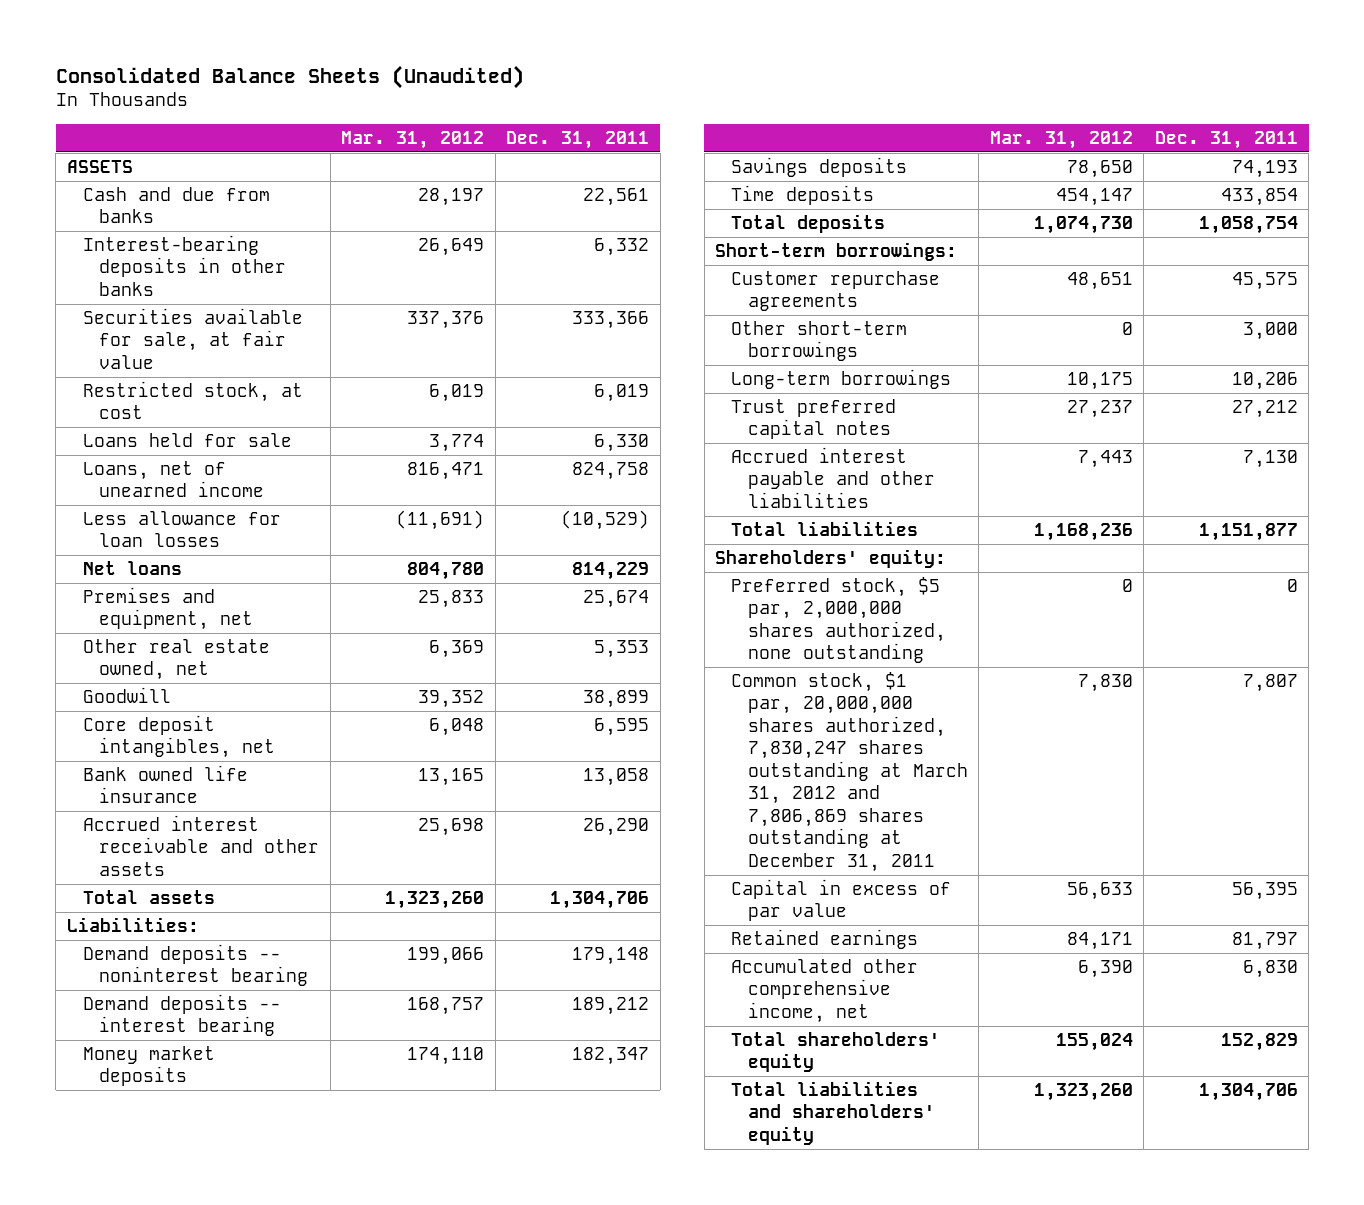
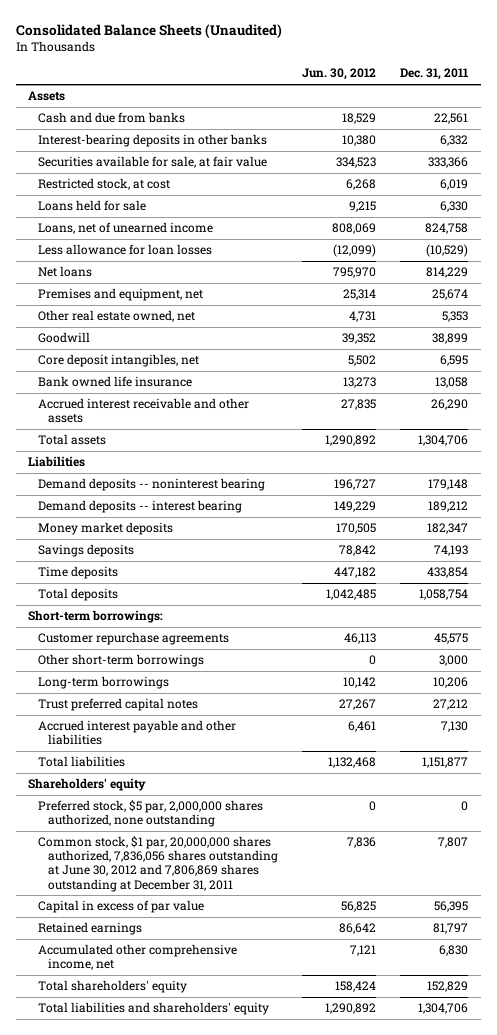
[341,130,485,149] Mar. 31, 2012 -> none
none -> [302,68,377,81] Jun. 30, 2012
[66,160,133,174] ASSETS -> [28,91,66,102] Assets
[66,917,199,933] Liabilities: -> [28,456,86,468] Liabilities
[715,549,947,569] Shareholders' equity: -> [28,778,147,792] Shareholders' equity
[731,672,968,872] Common stock, $1 par, 20,000,000 shares authorized, 7,830,247 shares outstanding at March 31, 2012 and 7,806,869 shares outstanding at December 31, 2011 -> [38,836,278,892] Common stock, $1 par, 20,000,000 shares authorized, 7,836,056 shares outstanding at June 30, 2012 and 7,806,869 shares outstanding at December 31, 2011

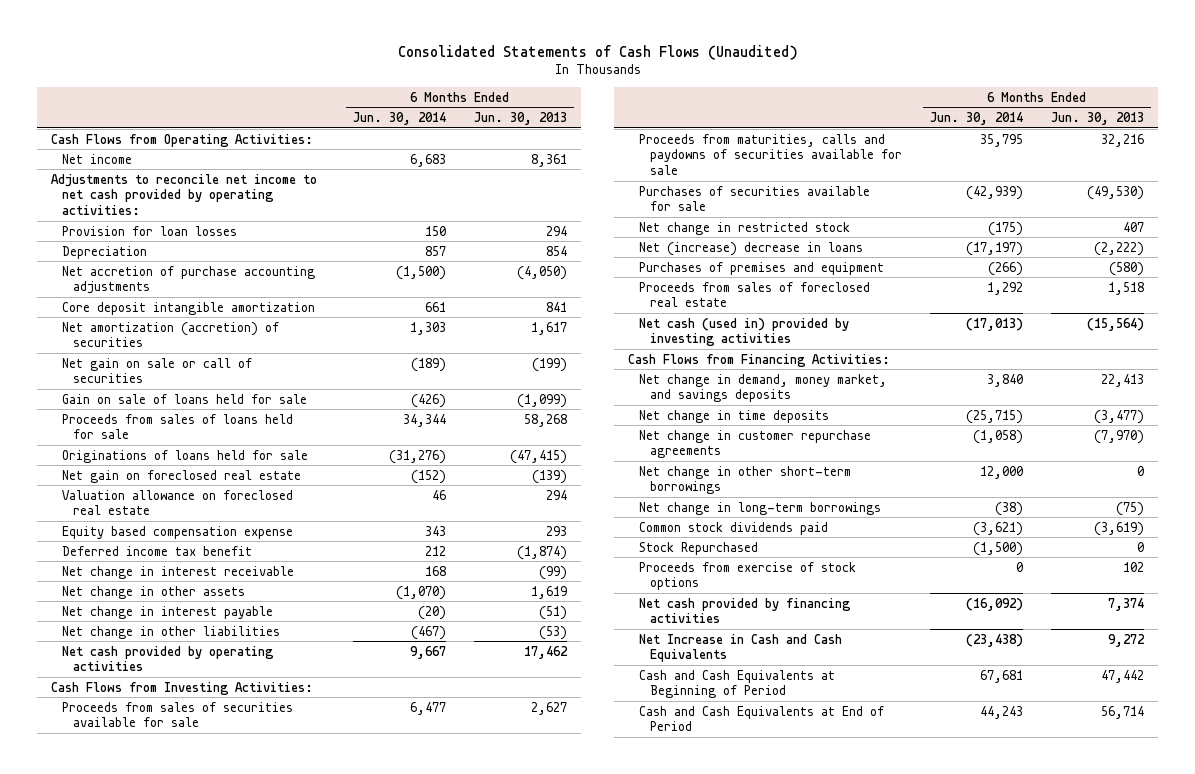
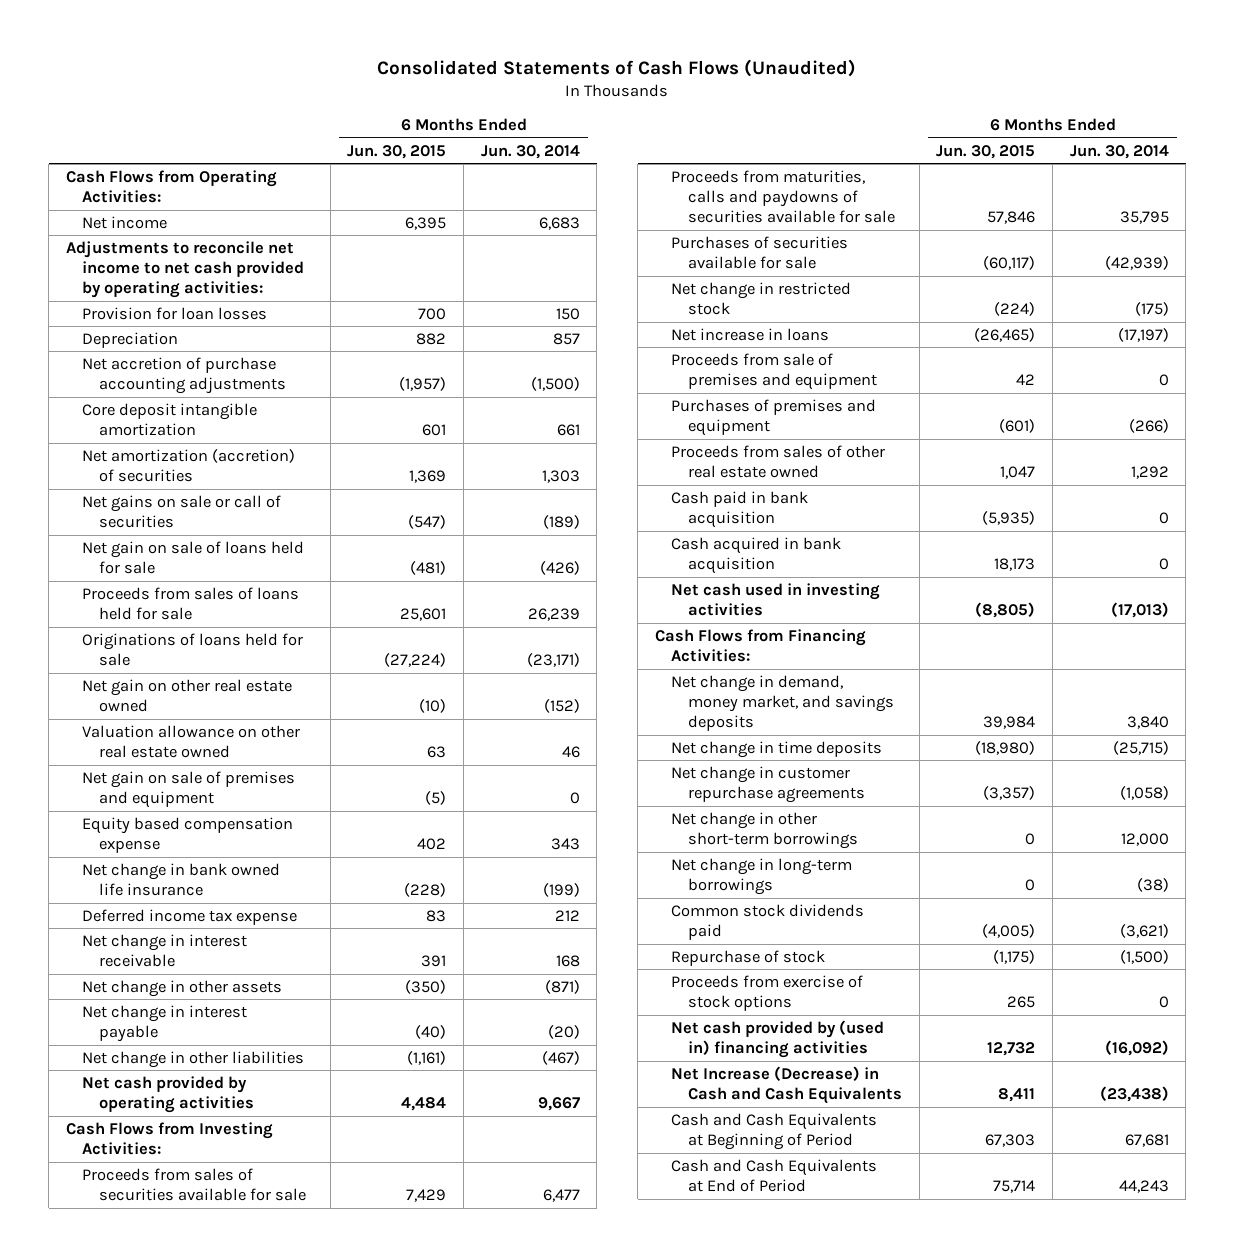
[474,112,568,126] Jun. 30, 2013 -> none
none -> [347,144,447,159] Jun. 30, 2015
[62,357,253,384] Net gain on sale or call of securities -> [82,494,282,529] Net gains on sale or call of securities
[62,393,308,404] Gain on sale of loans held for sale -> [82,540,305,575] Net gain on sale of loans held for sale
[403,413,447,427] 34,344 -> [527,608,580,622] 26,239
[389,449,447,464] (31,276) -> [526,653,580,668] (23,171)
[62,469,302,483] Net gain on foreclosed real estate -> [82,678,293,713] Net gain on other real estate owned
[62,489,294,516] Valuation allowance on foreclosed real estate -> [82,724,301,759] Valuation allowance on other real estate owned
none -> [82,770,296,809] Net gain on sale of premises and equipment
none -> [82,862,281,897] Net change in bank owned life insurance
[62,545,253,556] Deferred income tax benefit -> [82,908,298,925] Deferred income tax expense
[396,585,447,600] (1,070) -> [544,979,580,994] (871)
[638,241,863,256] Net (increase) decrease in loans -> [671,327,830,341] Net increase in loans
none -> [671,352,878,391] Proceeds from sale of premises and equipment
[638,281,870,308] Proceeds from sales of foreclosed real estate -> [671,444,886,479] Proceeds from sales of other real estate owned
none -> [671,490,809,529] Cash paid in bank acquisition
none -> [671,536,842,575] Cash acquired in bank acquisition
[638,317,849,347] Net cash (used in) provided by investing activities -> [671,582,881,617] Net cash used in investing activities
[638,541,758,555] Stock Repurchased -> [671,949,826,966] Repurchase of stock
[638,597,851,624] Net cash provided by financing activities -> [671,1019,885,1059] Net cash provided by (used in) financing activities
[638,633,842,663] Net Increase in Cash and Cash Equivalents -> [671,1065,903,1105] Net Increase (Decrease) in Cash and Cash Equivalents

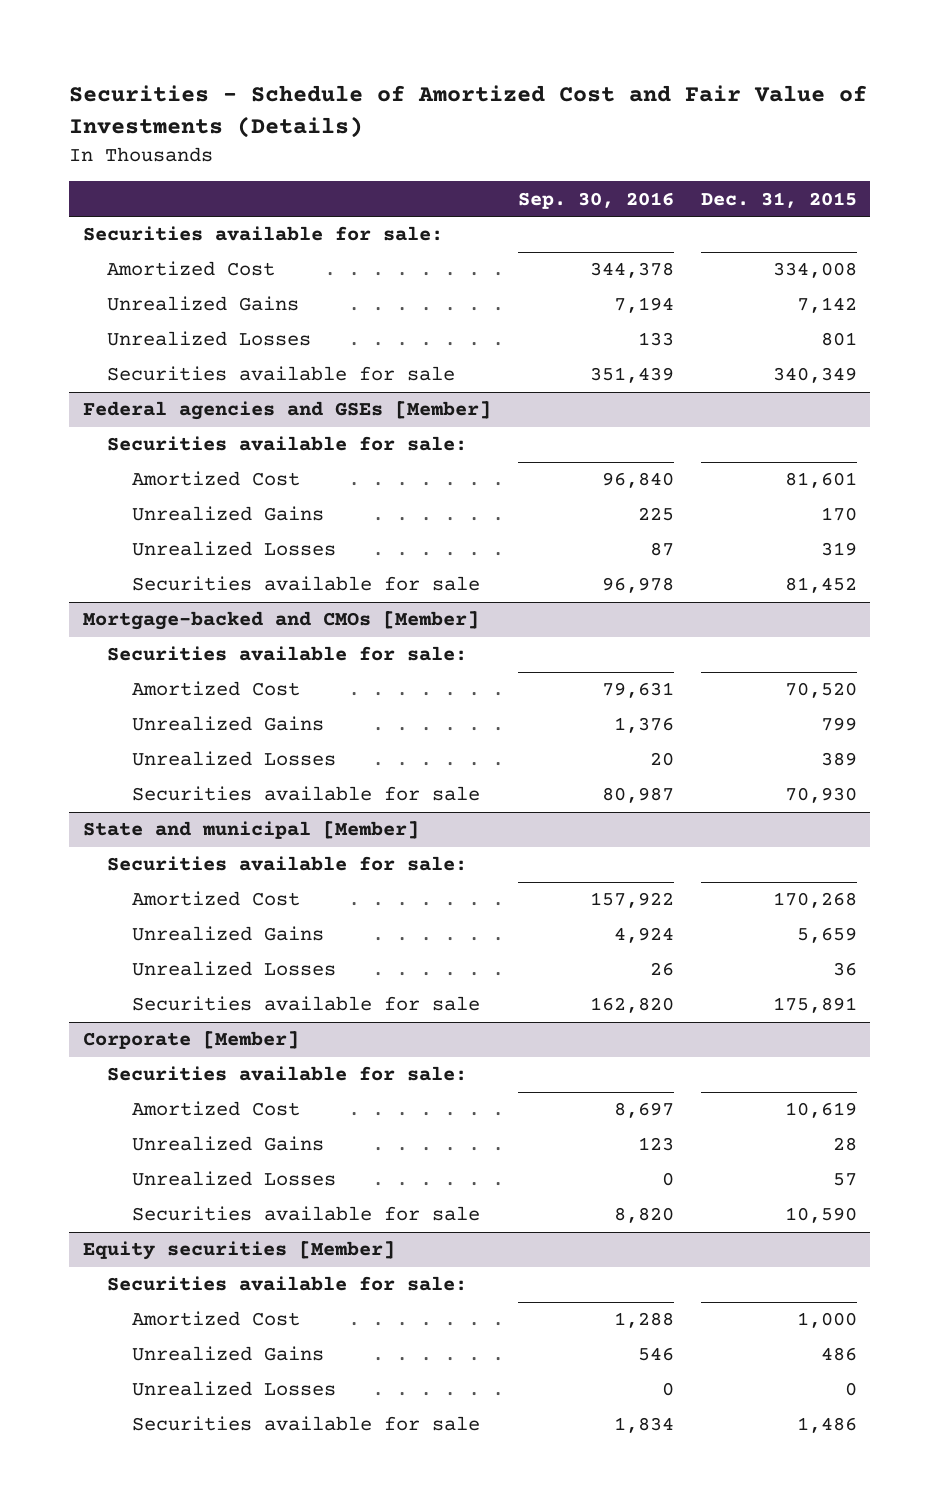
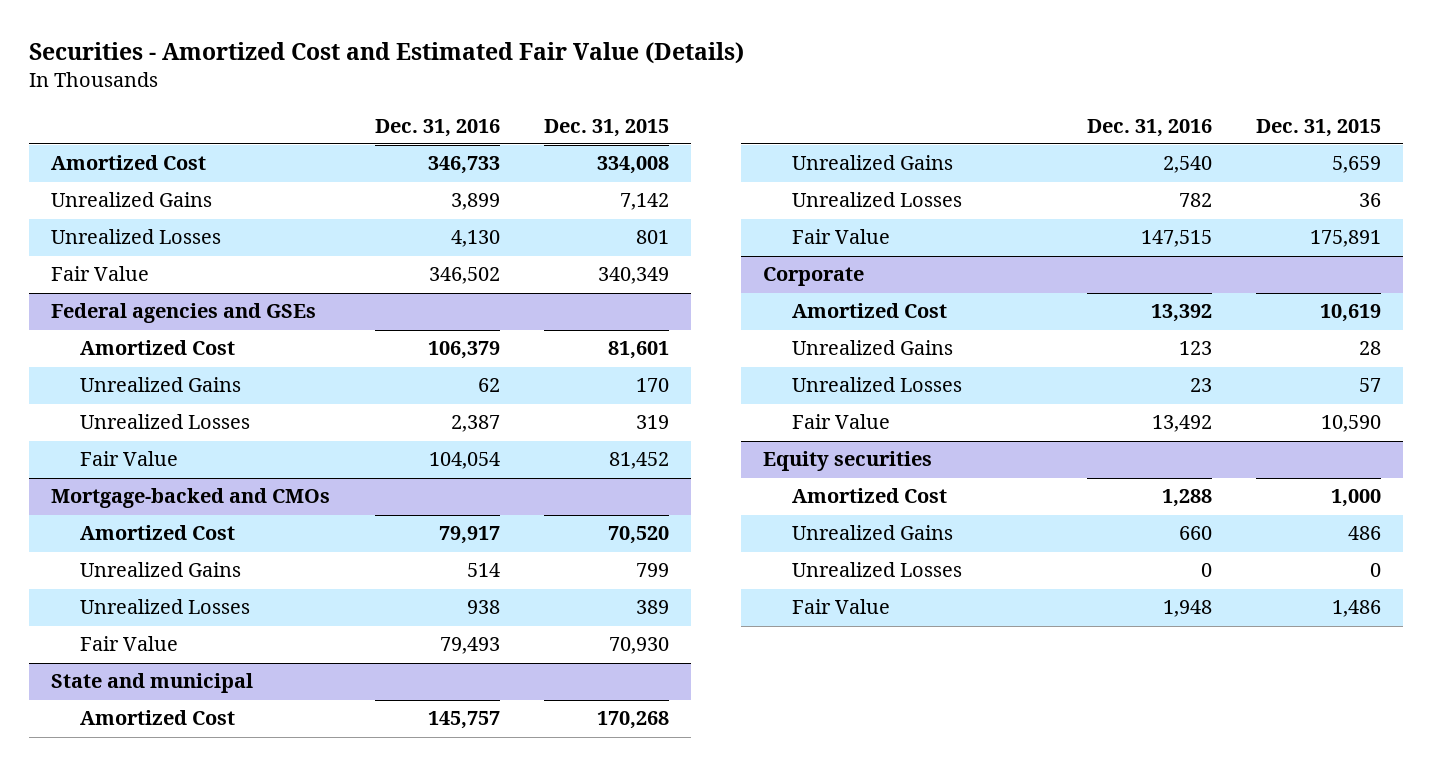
[69,85,868,139] Securities - Schedule of Amortized Cost and Fair Value of Investments (Details) -> [29,42,745,65] Securities - Amortized Cost and Estimated Fair Value (Details)
[517,191,674,209] Sep. 30, 2016 -> none
none -> [374,118,500,137] Dec. 31, 2016
[82,226,443,242] Securities available for sale: -> none
[107,436,468,452] Securities available for sale: -> none
[107,366,456,382] Securities available for sale -> [51,266,150,282] Fair Value
[82,401,491,421] Federal agencies and GSEs [Member] -> [51,303,317,324] Federal agencies and GSEs
[107,646,468,662] Securities available for sale: -> none
[131,576,480,592] Securities available for sale -> [80,451,179,467] Fair Value
[82,611,479,631] Mortgage-backed and CMOs [Member] -> [51,488,331,509] Mortgage-backed and CMOs
[107,856,468,872] Securities available for sale: -> none
[131,786,480,802] Securities available for sale -> [80,636,179,652] Fair Value
[82,821,419,840] State and municipal [Member] -> [51,673,254,694] State and municipal
[107,1066,468,1082] Securities available for sale: -> none
[131,996,480,1012] Securities available for sale -> [792,229,891,245] Fair Value
[82,1031,299,1050] Corporate [Member] -> [763,267,865,287] Corporate
[107,1276,468,1292] Securities available for sale: -> none
[131,1206,480,1222] Securities available for sale -> [792,414,891,430] Fair Value
[82,1241,395,1261] Equity securities [Member] -> [763,451,933,472] Equity securities
[131,1416,480,1432] Securities available for sale -> [792,599,891,615] Fair Value

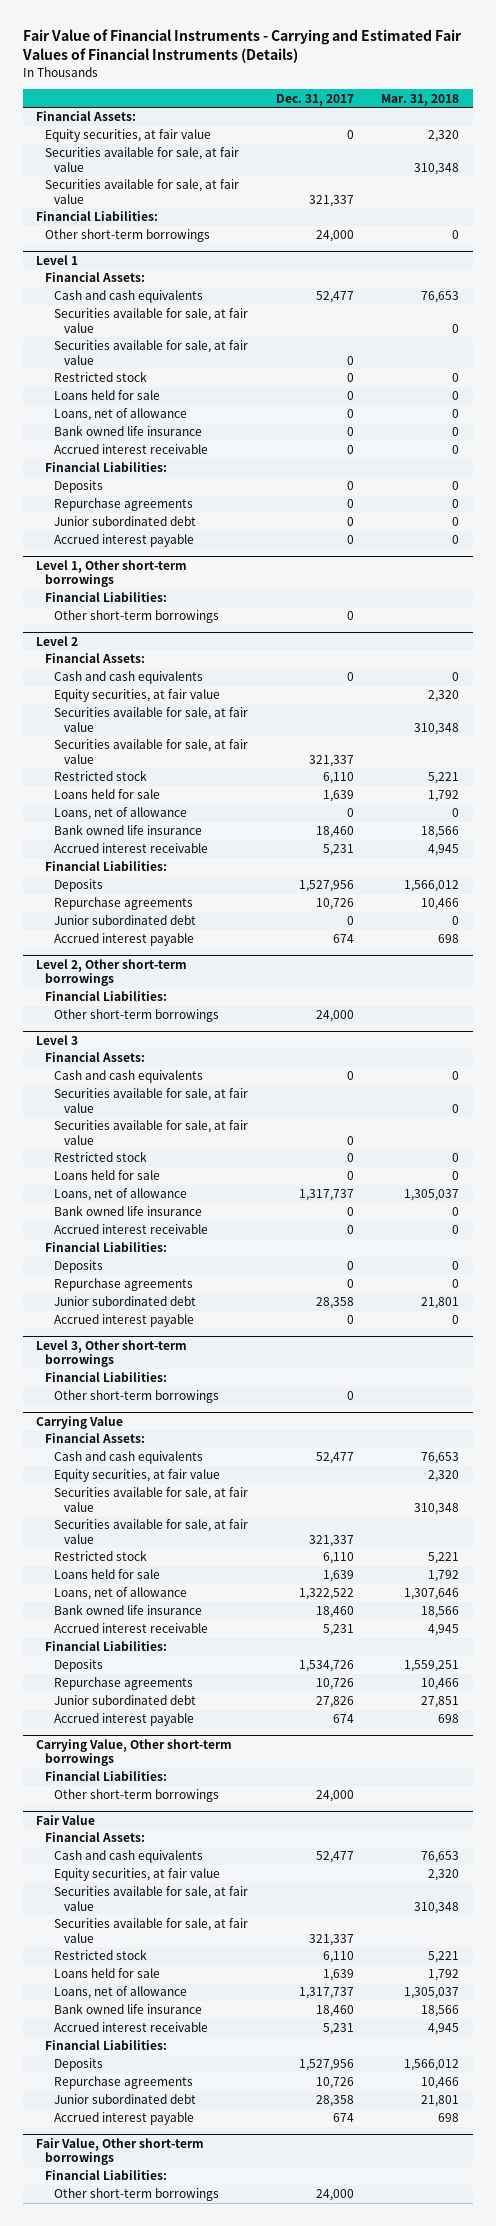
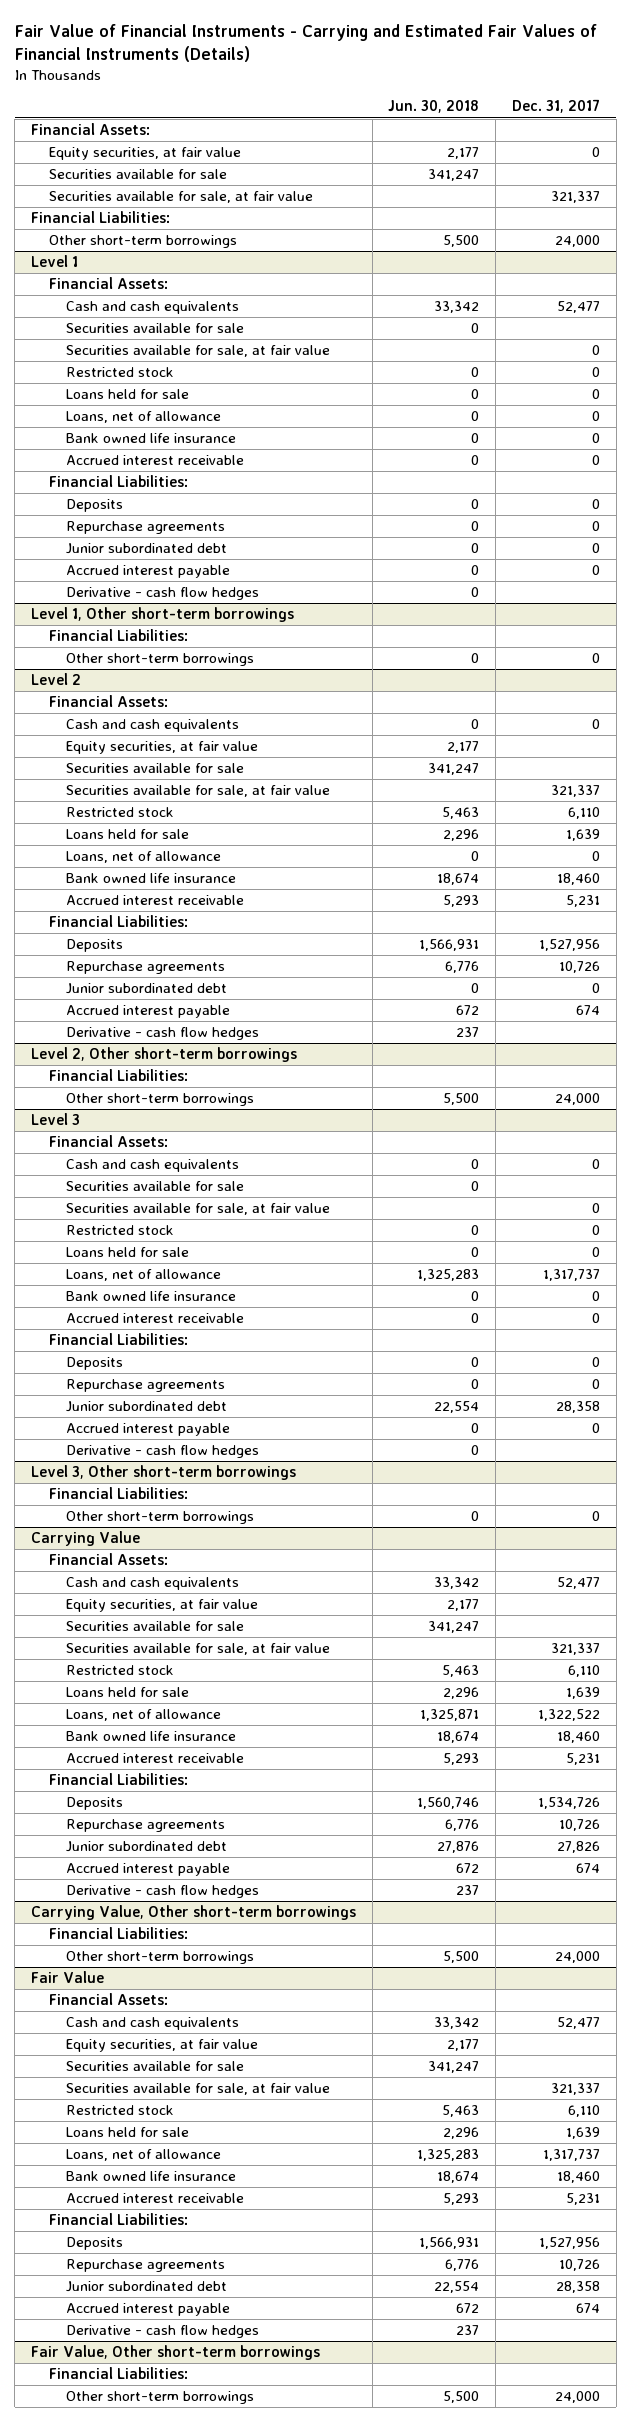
[381,93,460,106] Mar. 31, 2018 -> none
none -> [388,100,480,114] Jun. 30, 2018
[45,147,240,172] Securities available for sale, at fair value -> [48,169,227,180] Securities available for sale
[54,308,249,333] Securities available for sale, at fair value -> [66,323,245,334] Securities available for sale
none -> [66,587,260,601] Derivative - cash flow hedges
[54,707,249,732] Securities available for sale, at fair value -> [66,763,245,774] Securities available for sale
none -> [66,1027,260,1041] Derivative - cash flow hedges
[54,1088,249,1113] Securities available for sale, at fair value -> [66,1181,245,1192] Securities available for sale
none -> [66,1445,260,1459] Derivative - cash flow hedges
[54,1487,249,1512] Securities available for sale, at fair value -> [66,1621,245,1632] Securities available for sale
none -> [66,1885,260,1899] Derivative - cash flow hedges
[54,1886,249,1911] Securities available for sale, at fair value -> [66,2061,245,2072] Securities available for sale
none -> [66,2325,260,2339] Derivative - cash flow hedges

